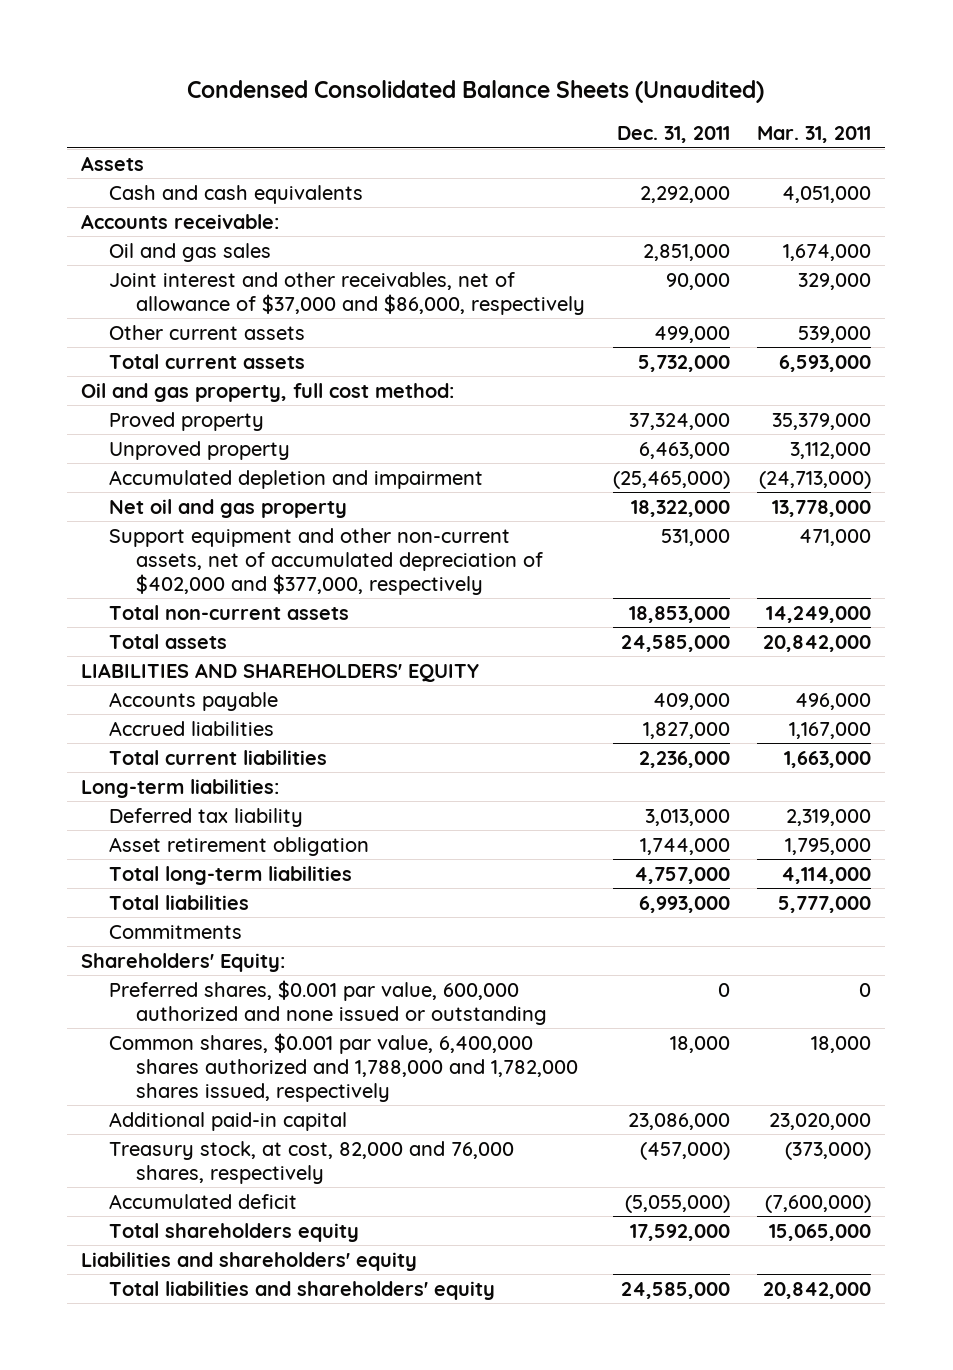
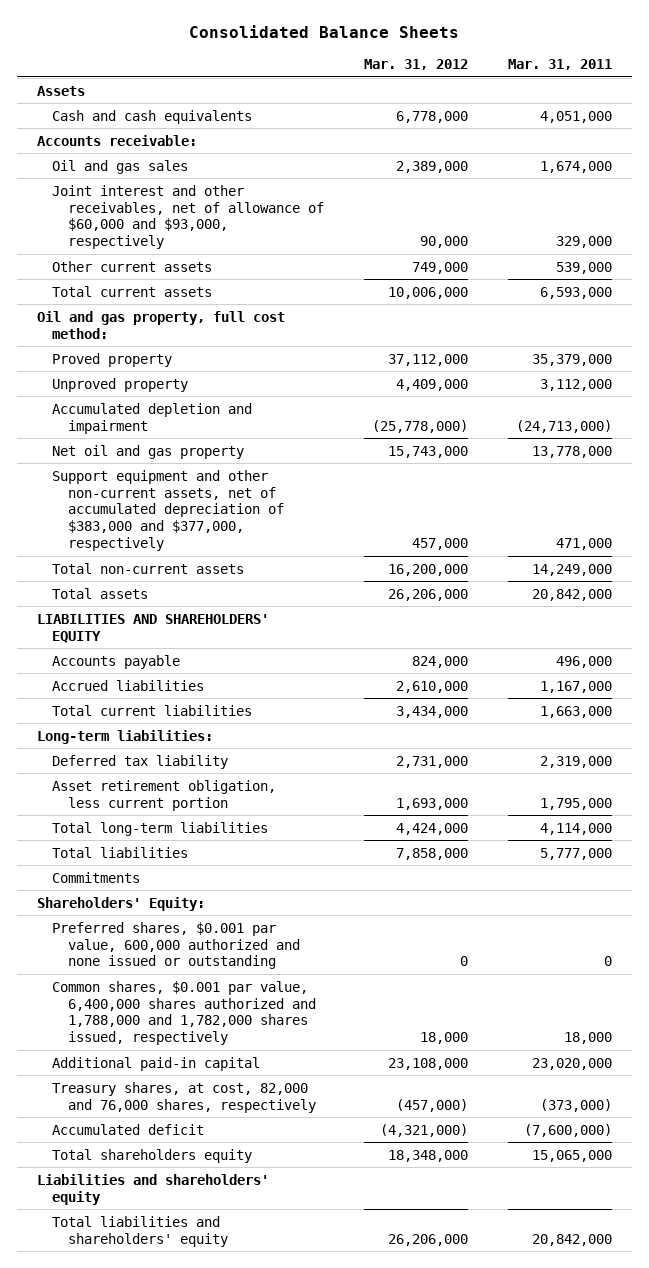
[187,80,765,104] Condensed Consolidated Balance Sheets (Unaudited) -> [189,25,460,39] Consolidated Balance Sheets
[616,126,730,144] Dec. 31, 2011 -> none
none -> [364,59,469,71] Mar. 31, 2012
[108,271,586,315] Joint interest and other receivables, net of allowance of $37,000 and $86,000, respectively -> [52,184,325,250] Joint interest and other receivables, net of allowance of $60,000 and $93,000, respectively
[108,527,544,595] Support equipment and other non-current assets, net of accumulated depreciation of $402,000 and $377,000, respectively -> [52,469,285,552] Support equipment and other non-current assets, net of accumulated depreciation of $383,000 and $377,000, respectively
[108,836,369,856] Asset retirement obligation -> [52,779,277,811] Asset retirement obligation, less current portion
[108,1140,514,1184] Treasury stock, at cost, 82,000 and 76,000 shares, respectively -> [52,1081,317,1113] Treasury shares, at cost, 82,000 and 76,000 shares, respectively

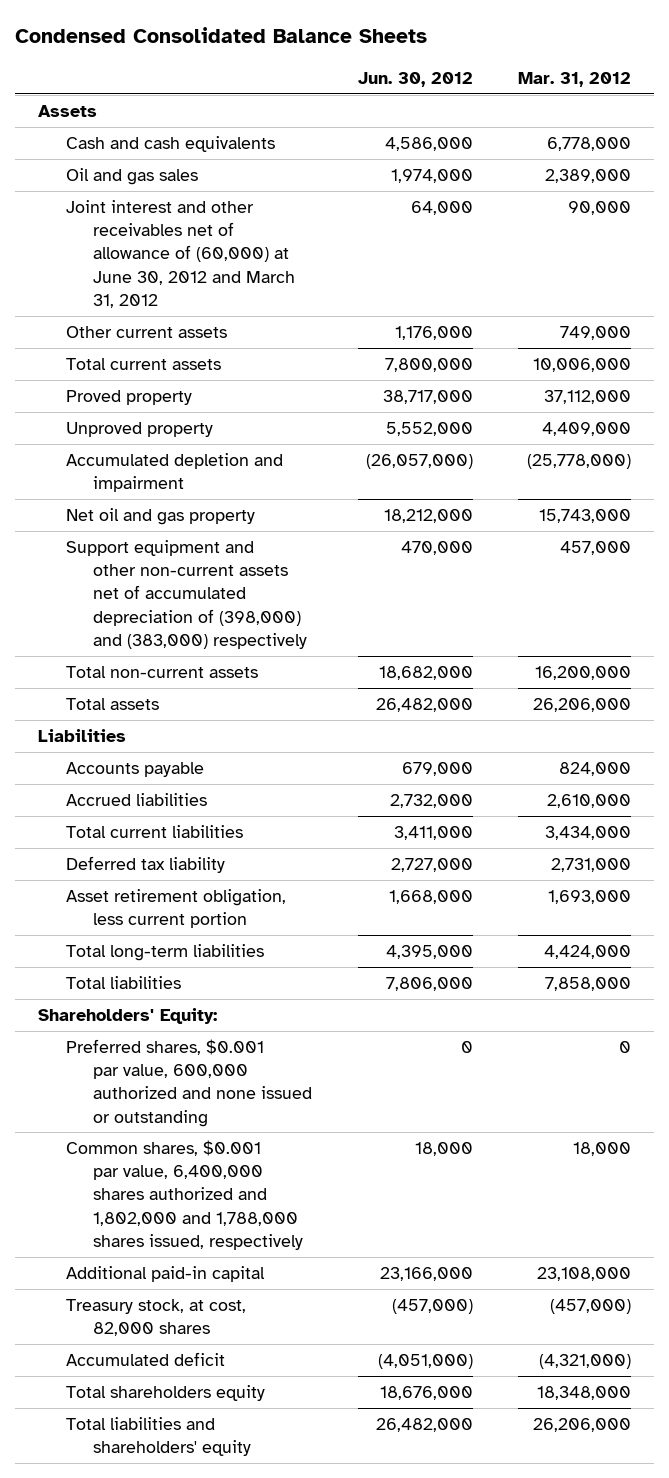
[189,25,460,39] Consolidated Balance Sheets -> [15,27,428,44] Condensed Consolidated Balance Sheets
[507,59,612,71] Mar. 31, 2011 -> none
none -> [357,71,473,87] Jun. 30, 2012
[36,134,197,146] Accounts receivable: -> none
[52,184,325,250] Joint interest and other receivables, net of allowance of $60,000 and $93,000, respectively -> [65,200,296,308] Joint interest and other receivables net of allowance of (60,000) at June 30, 2012 and March 31, 2012
[36,310,285,339] Oil and gas property, full cost method: -> none
[52,469,285,552] Support equipment and other non-current assets, net of accumulated depreciation of $383,000 and $377,000, respectively -> [65,540,308,649] Support equipment and other non-current assets net of accumulated depreciation of (398,000) and (383,000) respectively
[36,613,269,643] LIABILITIES AND SHAREHOLDERS' EQUITY -> [37,729,126,743] Liabilities
[36,729,213,744] Long-term liabilities: -> none
[52,871,141,883] Commitments -> none
[52,980,317,1046] Common shares, $0.001 par value, 6,400,000 shares authorized and 1,788,000 and 1,782,000 shares issued, respectively -> [65,1140,304,1250] Common shares, $0.001 par value, 6,400,000 shares authorized and 1,802,000 and 1,788,000 shares issued, respectively
[52,1081,317,1113] Treasury shares, at cost, 82,000 and 76,000 shares, respectively -> [65,1299,246,1337] Treasury stock, at cost, 82,000 shares
[36,1173,269,1205] Liabilities and shareholders' equity -> none

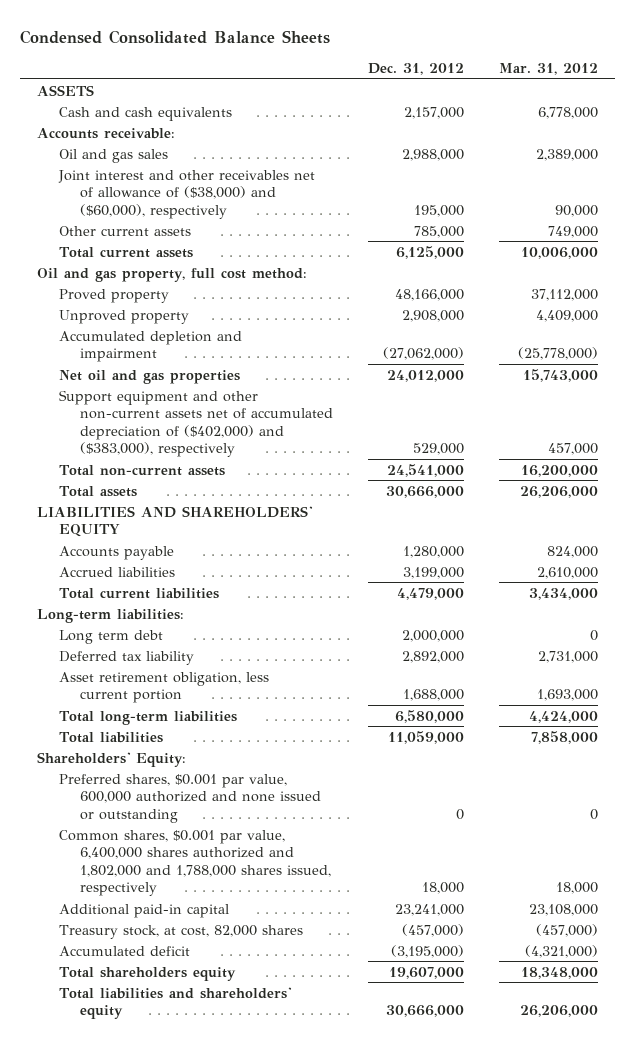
[357,71,473,87] Jun. 30, 2012 -> none
none -> [367,62,464,75] Dec. 31, 2012
[37,105,97,118] Assets -> [37,84,95,96] ASSETS
none -> [37,127,176,139] Accounts receivable:
[65,200,296,308] Joint interest and other receivables net of allowance of (60,000) at June 30, 2012 and March 31, 2012 -> [57,169,315,219] Joint interest and other receivables net of allowance of ($38,000) and ($60,000), respectively
none -> [37,267,308,282] Oil and gas property, full cost method:
[65,508,255,526] Net oil and gas property -> [58,369,240,384] Net oil and gas properties
[65,540,308,649] Support equipment and other non-current assets net of accumulated depreciation of (398,000) and (383,000) respectively -> [58,389,333,457] Support equipment and other non-current assets net of accumulated depreciation of ($402,000) and ($383,000), respectively
[37,729,126,743] Liabilities -> none
none -> [37,505,314,538] LIABILITIES AND SHAREHOLDERS' EQUITY
none -> [37,608,185,623] Long-term liabilities:
none -> [58,629,163,644] Long term debt

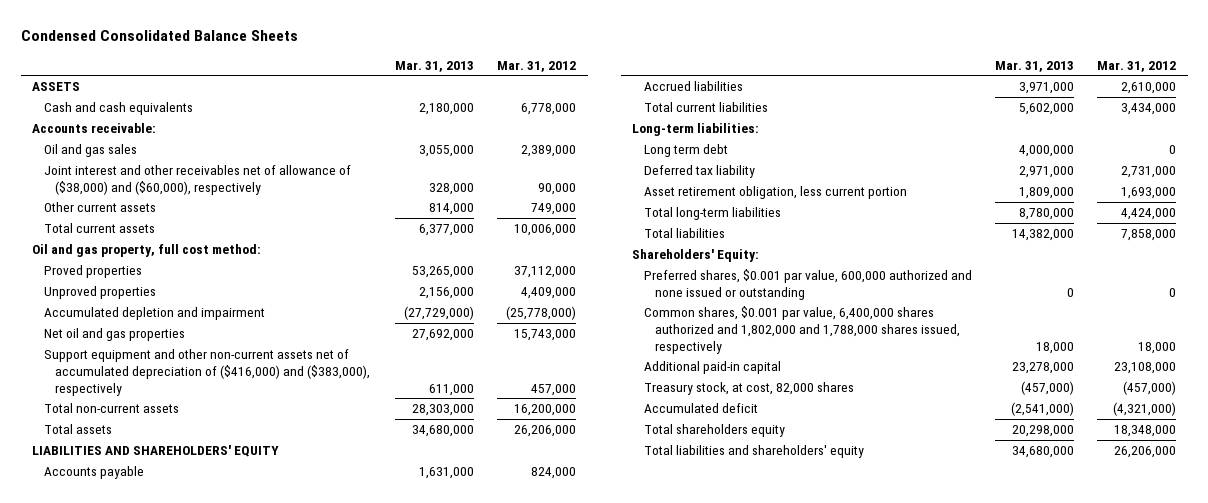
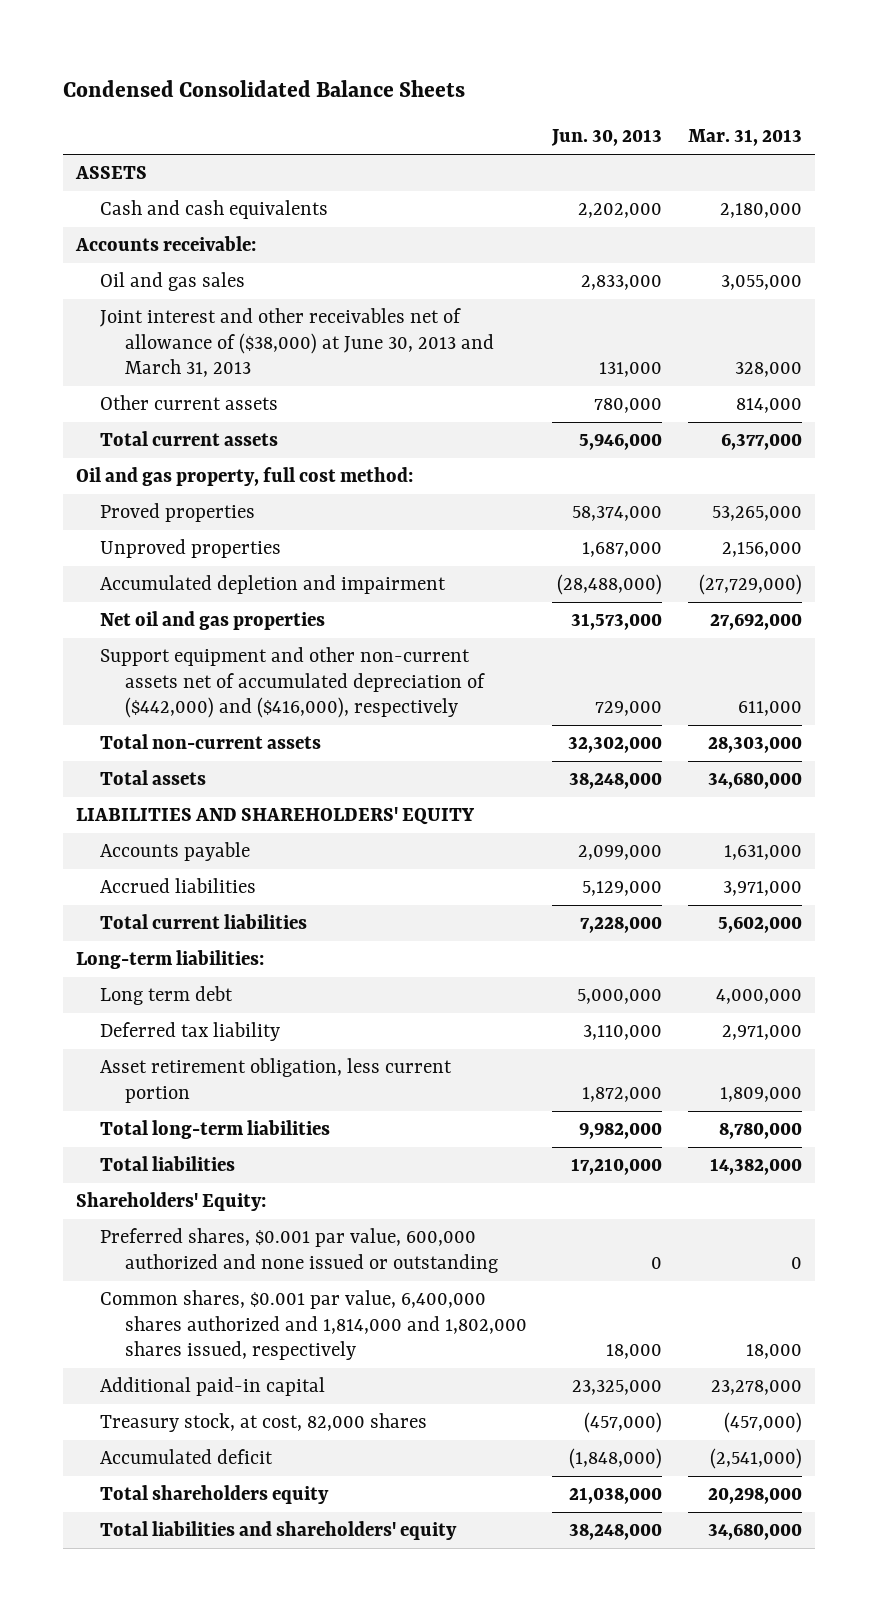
[497,60,577,72] Mar. 31, 2012 -> none
none -> [551,129,663,147] Jun. 30, 2013
[43,165,351,195] Joint interest and other receivables net of allowance of ($38,000) and ($60,000), respectively -> [100,308,494,378] Joint interest and other receivables net of allowance of ($38,000) at June 30, 2013 and March 31, 2013
[43,349,371,396] Support equipment and other non-current assets net of accumulated depreciation of ($416,000) and ($383,000), respectively -> [100,647,485,719] Support equipment and other non-current assets net of accumulated depreciation of ($442,000) and ($416,000), respectively
[643,306,961,354] Common shares, $0.001 par value, 6,400,000 shares authorized and 1,802,000 and 1,788,000 shares issued, respectively -> [100,1290,527,1361] Common shares, $0.001 par value, 6,400,000 shares authorized and 1,814,000 and 1,802,000 shares issued, respectively

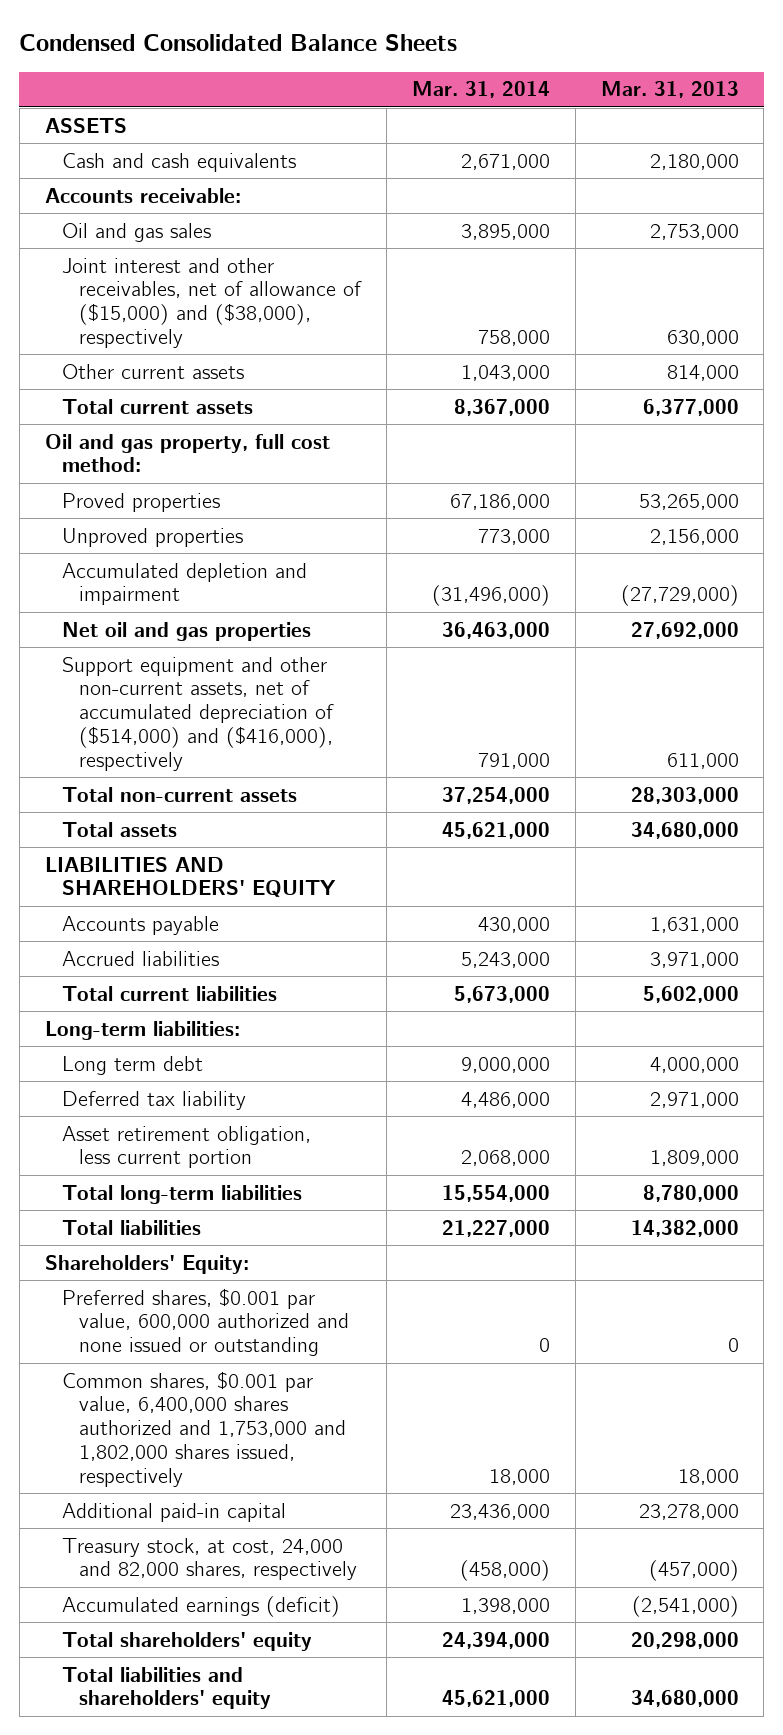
[551,129,663,147] Jun. 30, 2013 -> none
none -> [411,81,550,99] Mar. 31, 2014
[720,275,802,291] 3,055,000 -> [649,223,739,240] 2,753,000
[100,308,494,378] Joint interest and other receivables net of allowance of ($38,000) at June 30, 2013 and March 31, 2013 -> [61,257,363,349] Joint interest and other receivables, net of allowance of ($15,000) and ($38,000), respectively
[734,362,802,378] 328,000 -> [666,330,739,347] 630,000
[100,647,485,719] Support equipment and other non-current assets net of accumulated depreciation of ($442,000) and ($416,000), respectively -> [61,656,335,771] Support equipment and other non-current assets, net of accumulated depreciation of ($514,000) and ($416,000), respectively
[100,1290,527,1361] Common shares, $0.001 par value, 6,400,000 shares authorized and 1,814,000 and 1,802,000 shares issued, respectively -> [61,1370,347,1487] Common shares, $0.001 par value, 6,400,000 shares authorized and 1,753,000 and 1,802,000 shares issued, respectively
[100,1413,428,1433] Treasury stock, at cost, 82,000 shares -> [61,1537,358,1581] Treasury stock, at cost, 24,000 and 82,000 shares, respectively
[100,1449,274,1465] Accumulated deficit -> [61,1595,340,1617] Accumulated earnings (deficit)
[100,1485,330,1505] Total shareholders equity -> [61,1631,312,1651] Total shareholders' equity

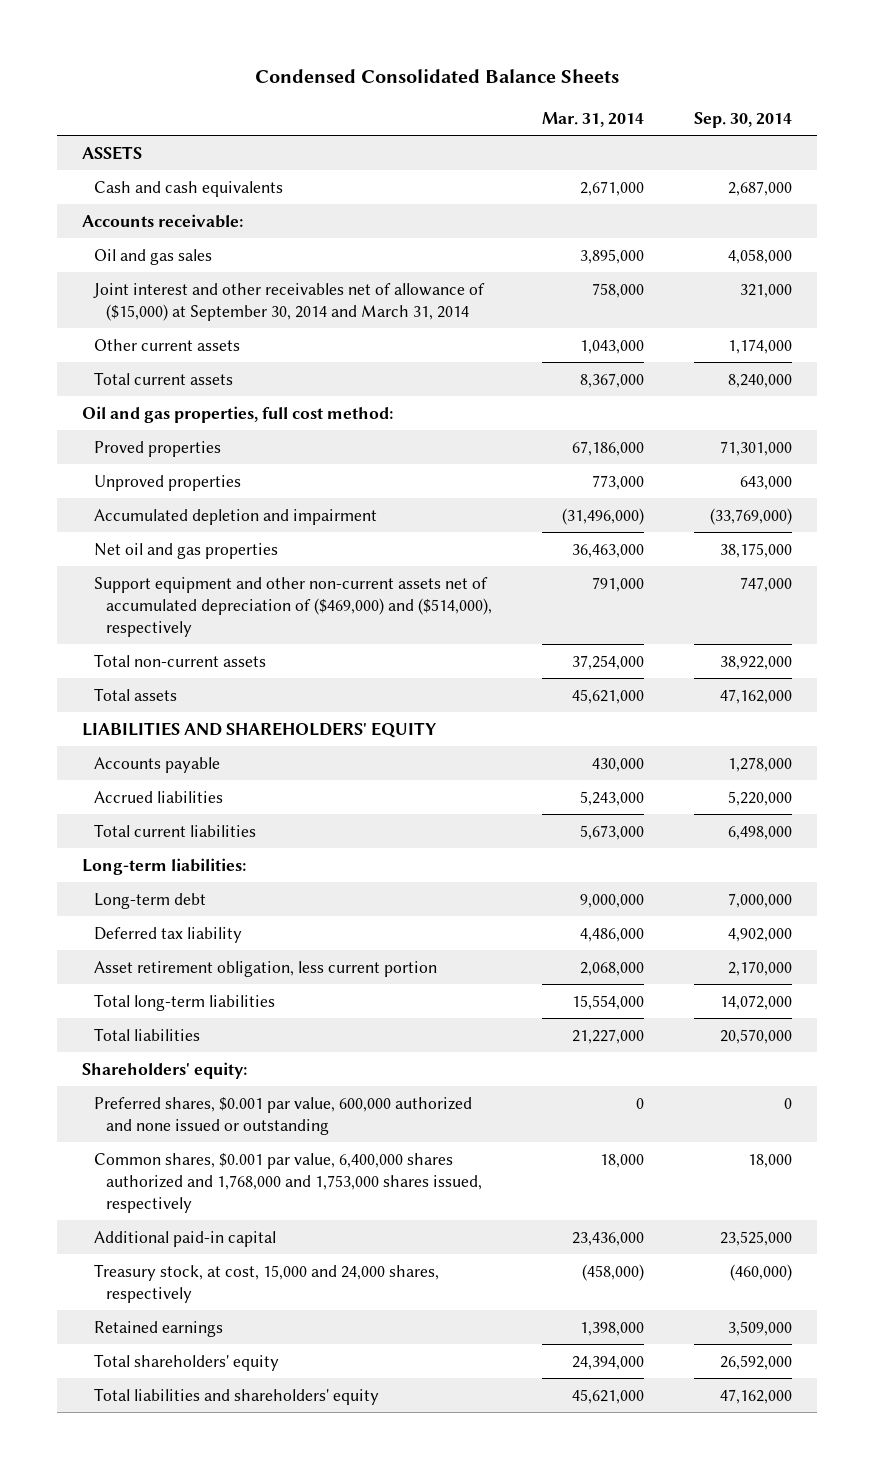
[600,81,739,99] Mar. 31, 2013 -> none
none -> [693,111,792,128] Sep. 30, 2014
[61,257,363,349] Joint interest and other receivables, net of allowance of ($15,000) and ($38,000), respectively -> [92,282,485,321] Joint interest and other receivables net of allowance of ($15,000) at September 30, 2014 and March 31, 2014
[44,433,330,473] Oil and gas property, full cost method: -> [81,405,393,423] Oil and gas properties, full cost method:
[61,656,335,771] Support equipment and other non-current assets, net of accumulated depreciation of ($514,000) and ($416,000), respectively -> [93,576,493,637] Support equipment and other non-current assets net of accumulated depreciation of ($469,000) and ($514,000), respectively
[61,1055,203,1075] Long term debt -> [93,892,206,909] Long-term debt
[44,1254,249,1274] Shareholders' Equity: -> [81,1061,247,1079] Shareholders' equity:
[61,1370,347,1487] Common shares, $0.001 par value, 6,400,000 shares authorized and 1,753,000 and 1,802,000 shares issued, respectively -> [93,1152,483,1213] Common shares, $0.001 par value, 6,400,000 shares authorized and 1,768,000 and 1,753,000 shares issued, respectively
[61,1537,358,1581] Treasury stock, at cost, 24,000 and 82,000 shares, respectively -> [93,1263,439,1303] Treasury stock, at cost, 15,000 and 24,000 shares, respectively
[61,1595,340,1617] Accumulated earnings (deficit) -> [93,1320,223,1337] Retained earnings

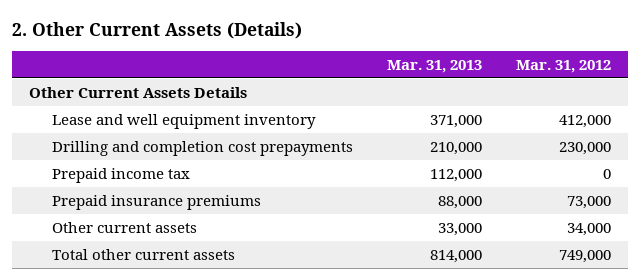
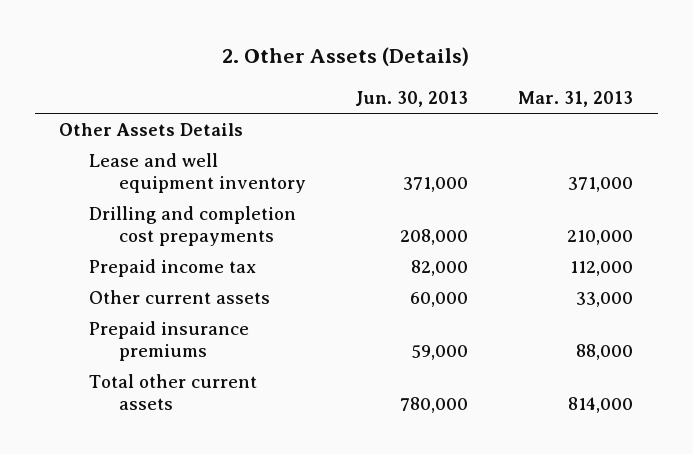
[12,21,303,39] 2. Other Current Assets (Details) -> [222,47,470,67] 2. Other Assets (Details)
[516,59,612,73] Mar. 31, 2012 -> none
none -> [355,90,469,107] Jun. 30, 2013
[29,86,248,98] Other Current Assets Details -> [59,123,244,137] Other Assets Details
[52,194,262,210] Prepaid insurance premiums -> [89,321,250,361] Prepaid insurance premiums

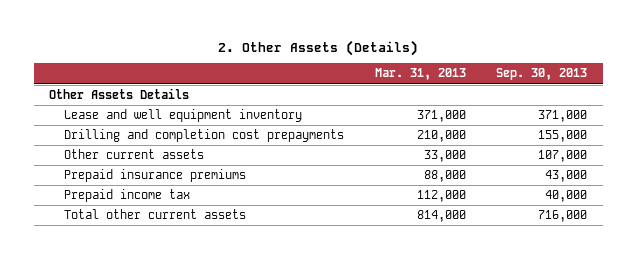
[355,90,469,107] Jun. 30, 2013 -> none
none -> [496,68,588,81] Sep. 30, 2013
[89,259,257,278] Prepaid income tax -> [64,189,191,203] Prepaid income tax

